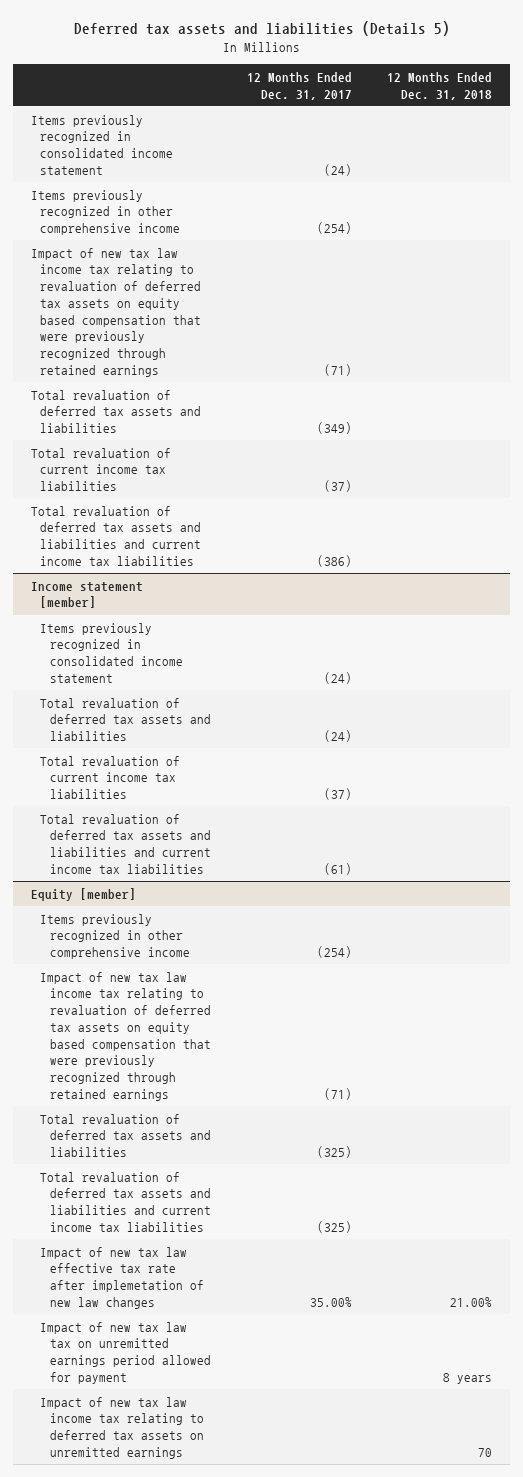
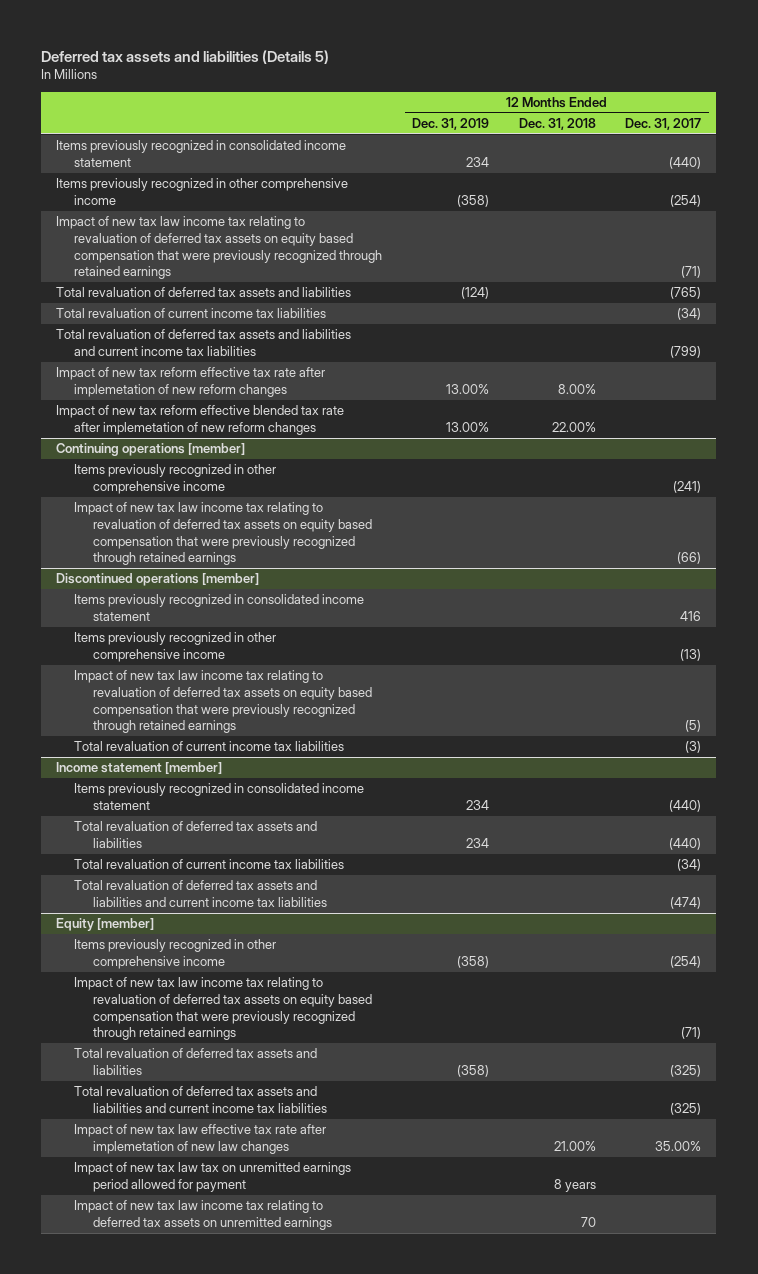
none -> [412,118,490,131] Dec. 31, 2019
[323,163,352,176] (24) -> [669,156,702,169] (440)
[316,422,352,435] (349) -> [670,287,702,300] (765)
[323,480,352,493] (37) -> [677,308,702,321] (34)
[316,554,352,567] (386) -> [670,345,702,358] (799)
none -> [56,367,326,397] Impact of new tax reform effective tax rate after implemetation of new reform changes
none -> [56,405,345,435] Impact of new tax reform effective blended tax rate after implemetation of new reform changes
none -> [56,443,246,457] Continuing operations [member]
none -> [74,464,277,494] Items previously recognized in other comprehensive income
none -> [74,502,372,566] Impact of new tax law income tax relating to revaluation of deferred tax assets on equity based compensation that were previously recognized through retained earnings
none -> [56,573,260,587] Discontinued operations [member]
none -> [74,594,365,621] Items previously recognized in consolidated income statement
none -> [74,632,277,662] Items previously recognized in other comprehensive income
none -> [74,670,372,734] Impact of new tax law income tax relating to revaluation of deferred tax assets on equity based compensation that were previously recognized through retained earnings
none -> [74,741,345,752] Total revaluation of current income tax liabilities
[323,671,352,684] (24) -> [669,799,702,812] (440)
[323,730,352,743] (24) -> [669,837,702,850] (440)
[323,788,352,801] (37) -> [677,859,702,872] (34)
[323,862,352,875] (61) -> [670,896,702,909] (474)

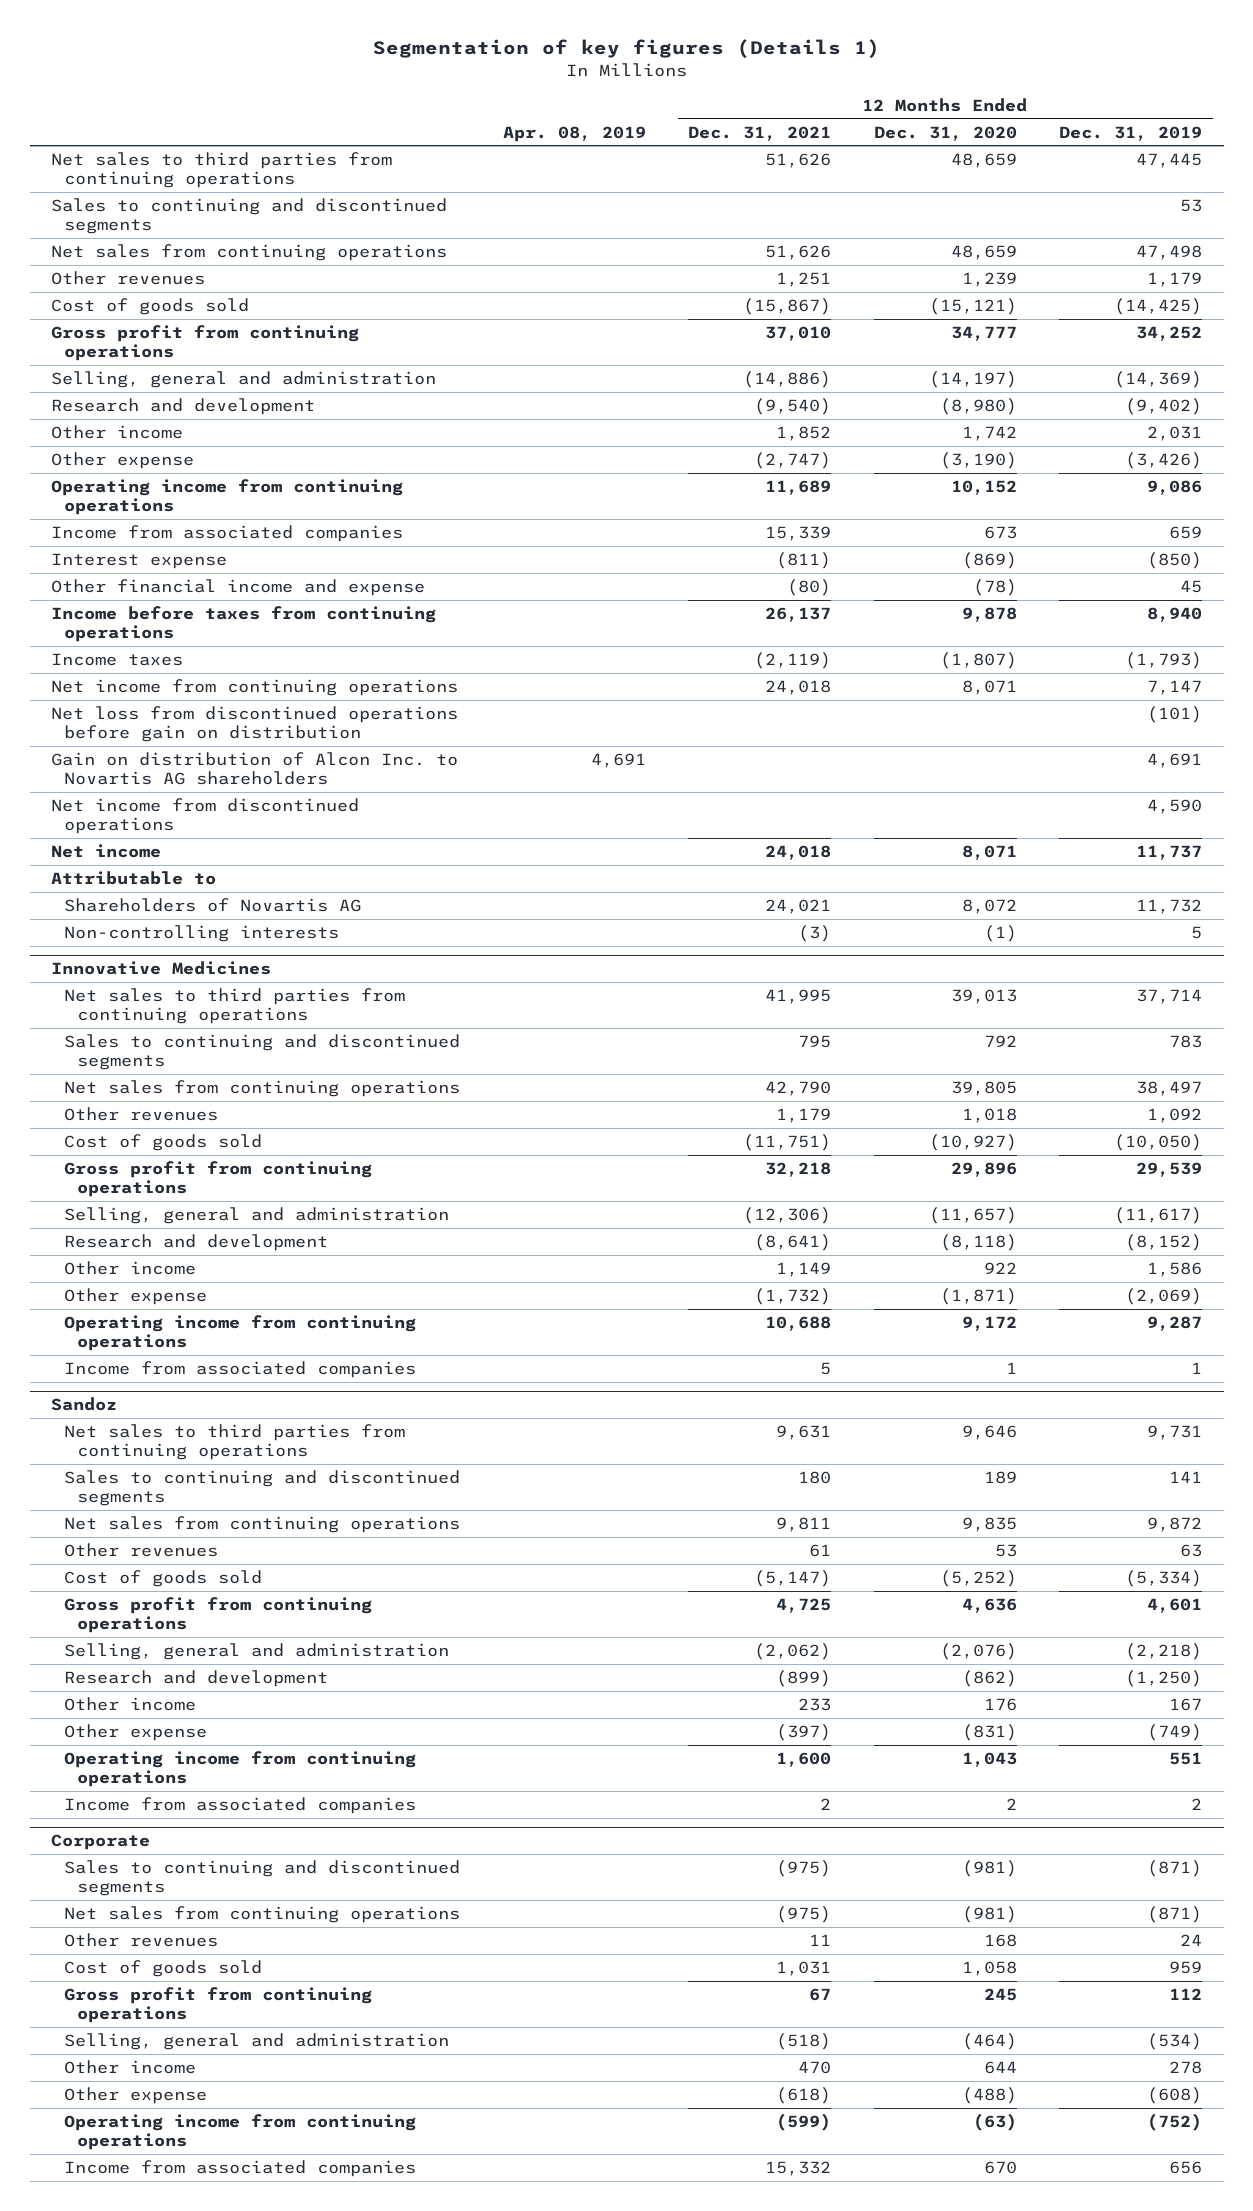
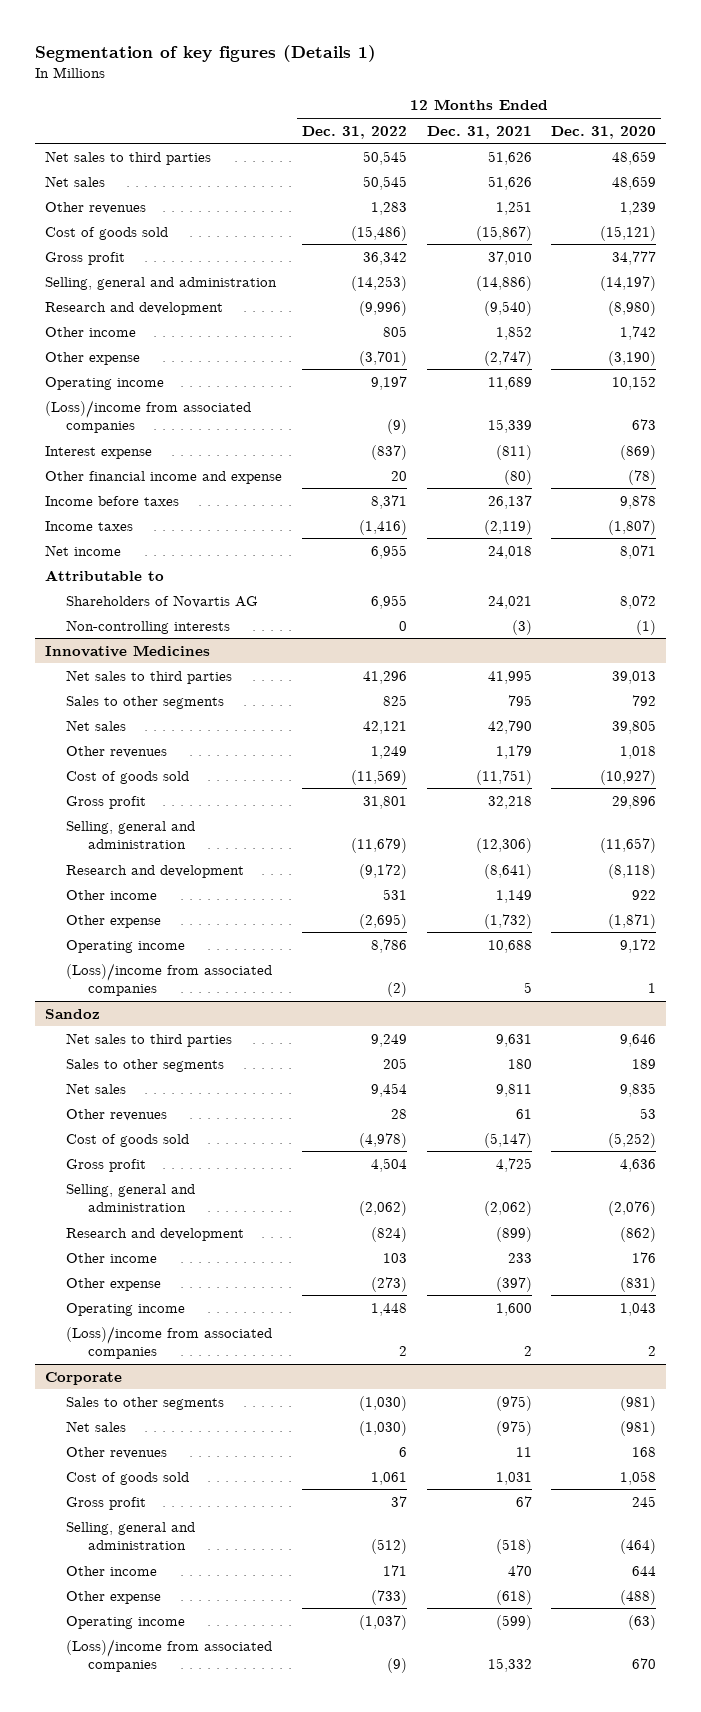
[502,125,646,142] Apr. 08, 2019 -> none
[1059,125,1203,141] Dec. 31, 2019 -> none
none -> [301,125,407,139] Dec. 31, 2022
[51,197,448,234] Sales to continuing and discontinued segments -> none
[51,151,393,188] Net sales to third parties from continuing operations -> [44,150,211,165] Net sales to third parties
[51,243,448,261] Net sales from continuing operations -> [44,175,105,187] Net sales
[51,324,360,361] Gross profit from continuing operations -> [44,251,125,265] Gross profit
[51,478,404,515] Operating income from continuing operations -> [44,376,164,390] Operating income
[51,524,404,542] Income from associated companies -> [44,399,251,433] (Loss)/income from associated companies
[51,605,437,642] Income before taxes from continuing operations -> [44,495,179,506] Income before taxes
[51,678,459,696] Net income from continuing operations -> none
[51,705,459,742] Net loss from discontinued operations before gain on distribution -> none
[51,751,459,785] Gain on distribution of Alcon Inc. to Novartis AG shareholders -> none
[51,797,360,834] Net income from discontinued operations -> none
[64,987,406,1024] Net sales to third parties from continuing operations -> [66,669,233,684] Net sales to third parties
[64,1033,461,1070] Sales to continuing and discontinued segments -> [66,695,225,709] Sales to other segments
[64,1079,461,1097] Net sales from continuing operations -> [66,719,127,731] Net sales
[64,1160,373,1197] Gross profit from continuing operations -> [66,795,147,809] Gross profit
[64,1314,417,1351] Operating income from continuing operations -> [66,939,186,953] Operating income
[64,1360,417,1378] Income from associated companies -> [66,962,273,996] (Loss)/income from associated companies
[64,1423,406,1460] Net sales to third parties from continuing operations -> [66,1032,233,1047] Net sales to third parties
[64,1469,461,1506] Sales to continuing and discontinued segments -> [66,1058,225,1072] Sales to other segments
[64,1515,461,1533] Net sales from continuing operations -> [66,1082,127,1094] Net sales
[64,1596,373,1633] Gross profit from continuing operations -> [66,1158,147,1172] Gross profit
[64,1750,417,1787] Operating income from continuing operations -> [66,1302,186,1316] Operating income
[64,1796,417,1814] Income from associated companies -> [66,1325,273,1359] (Loss)/income from associated companies
[64,1859,461,1896] Sales to continuing and discontinued segments -> [66,1396,225,1410] Sales to other segments
[64,1905,461,1923] Net sales from continuing operations -> [66,1420,127,1432] Net sales
[64,1986,373,2023] Gross profit from continuing operations -> [66,1496,147,1510] Gross profit
[64,2113,417,2150] Operating income from continuing operations -> [66,1615,186,1629] Operating income
[64,2159,417,2177] Income from associated companies -> [66,1638,273,1672] (Loss)/income from associated companies

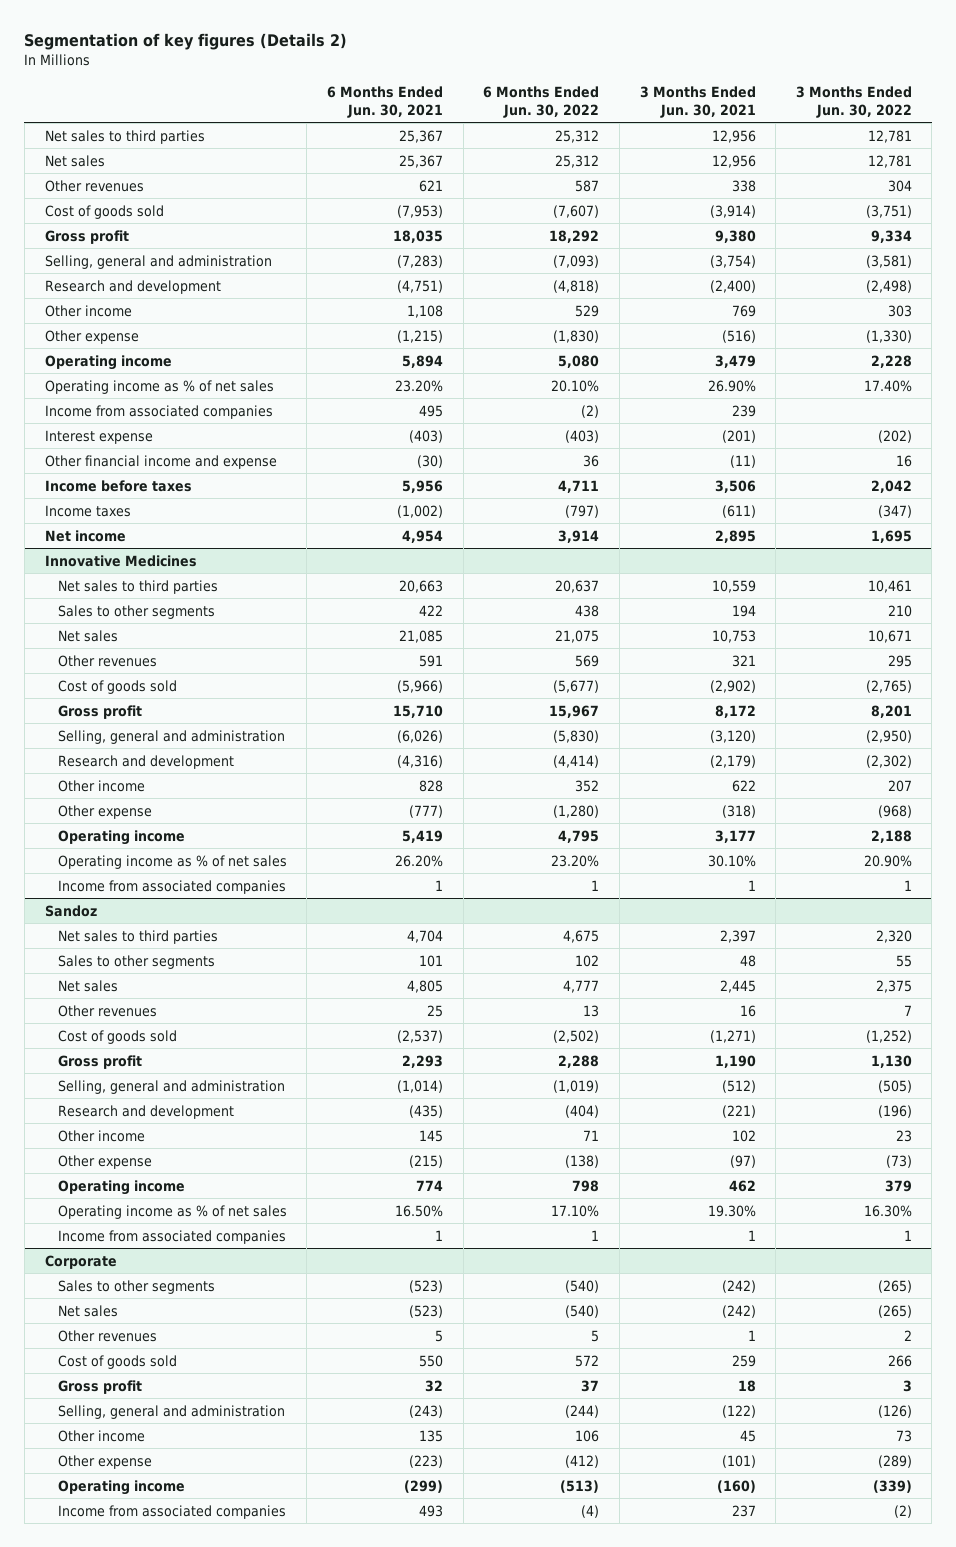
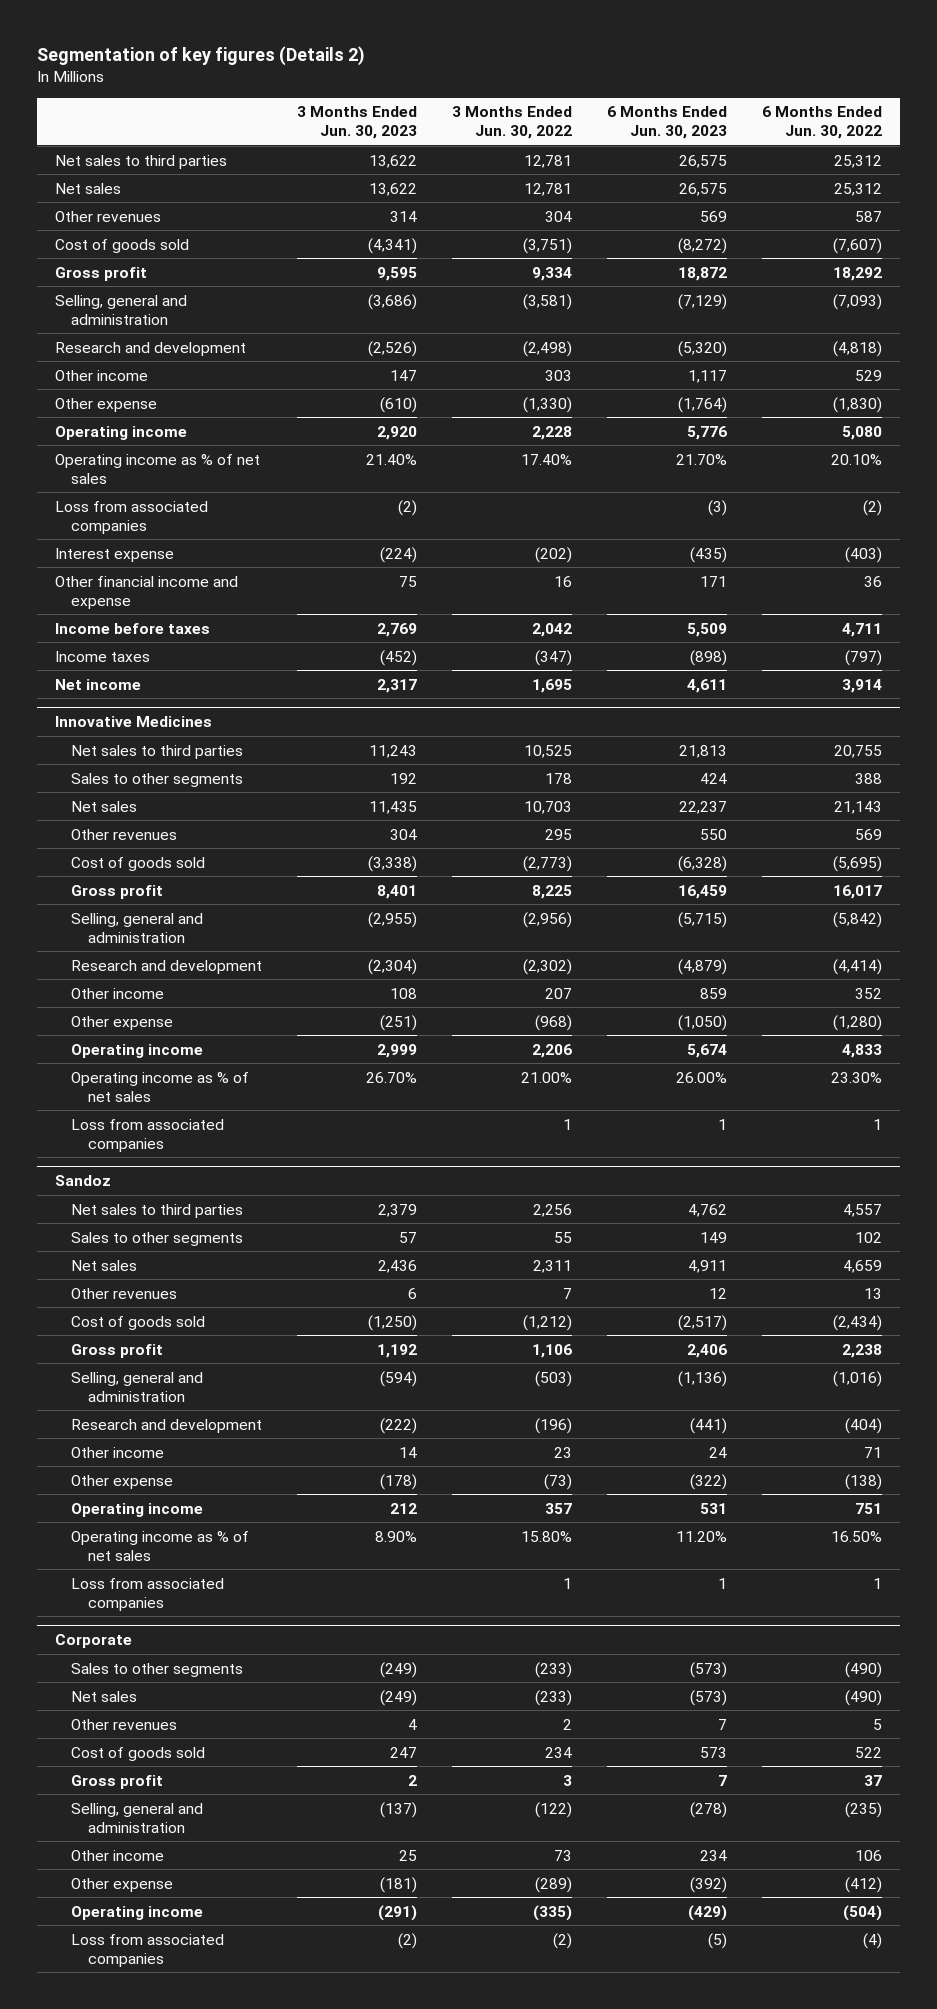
[327,86,444,119] 6 Months Ended Jun. 30, 2021 -> none
[639,86,756,119] 3 Months Ended Jun. 30, 2021 -> none
none -> [297,106,418,140] 3 Months Ended Jun. 30, 2023
none -> [607,106,728,140] 6 Months Ended Jun. 30, 2023
[44,404,273,419] Income from associated companies -> [54,500,208,534] Loss from associated companies
[555,579,600,593] 20,637 -> [834,744,883,758] 20,755
[867,579,912,593] 10,461 -> [524,744,573,758] 10,525
[575,604,600,617] 438 -> [855,772,883,784] 388
[887,604,912,617] 210 -> [545,772,573,784] 178
[555,629,600,643] 21,075 -> [834,800,883,814] 21,143
[867,629,912,643] 10,671 -> [524,800,573,814] 10,703
[553,679,600,693] (5,677) -> [833,855,883,872] (5,695)
[865,679,912,693] (2,765) -> [523,855,573,872] (2,773)
[549,704,600,718] 15,967 -> [833,884,883,899] 16,017
[870,704,912,718] 8,201 -> [532,884,573,899] 8,225
[553,729,600,743] (5,830) -> [833,911,883,928] (5,842)
[865,729,912,743] (2,950) -> [523,911,573,928] (2,956)
[558,829,600,843] 4,795 -> [842,1043,883,1058] 4,833
[870,829,912,843] 2,188 -> [532,1043,573,1058] 2,206
[551,854,600,867] 23.20% -> [831,1071,883,1083] 23.30%
[863,854,912,867] 20.90% -> [521,1071,573,1083] 21.00%
[57,879,286,894] Income from associated companies -> [71,1118,225,1152] Loss from associated companies
[563,929,600,943] 4,675 -> [843,1203,883,1217] 4,557
[875,929,912,943] 2,320 -> [533,1203,573,1217] 2,256
[563,979,600,993] 4,777 -> [843,1259,883,1273] 4,659
[875,979,912,993] 2,375 -> [533,1259,573,1273] 2,311
[553,1029,600,1043] (2,502) -> [833,1314,883,1331] (2,434)
[865,1029,912,1043] (1,252) -> [523,1314,573,1331] (1,212)
[558,1054,600,1068] 2,288 -> [842,1343,883,1358] 2,238
[870,1054,912,1068] 1,130 -> [532,1343,573,1358] 1,106
[553,1079,600,1093] (1,019) -> [833,1370,883,1387] (1,016)
[877,1079,912,1093] (505) -> [535,1370,573,1387] (503)
[572,1179,600,1192] 798 -> [855,1502,883,1514] 751
[884,1179,912,1192] 379 -> [545,1502,573,1514] 357
[551,1204,600,1217] 17.10% -> [831,1530,883,1542] 16.50%
[863,1204,912,1217] 16.30% -> [521,1530,573,1542] 15.80%
[57,1229,286,1244] Income from associated companies -> [71,1577,225,1611] Loss from associated companies
[565,1279,600,1293] (540) -> [845,1661,883,1678] (490)
[877,1279,912,1293] (265) -> [535,1661,573,1678] (233)
[565,1304,600,1318] (540) -> [845,1689,883,1706] (490)
[877,1304,912,1318] (265) -> [535,1689,573,1706] (233)
[575,1354,600,1367] 572 -> [855,1746,883,1758] 522
[887,1354,912,1367] 266 -> [545,1746,573,1758] 234
[565,1404,600,1418] (244) -> [845,1801,883,1818] (235)
[877,1404,912,1418] (126) -> [535,1801,573,1818] (122)
[560,1479,600,1493] (513) -> [843,1904,883,1921] (504)
[872,1479,912,1493] (339) -> [533,1904,573,1921] (335)
[57,1504,286,1519] Income from associated companies -> [71,1933,225,1967] Loss from associated companies

